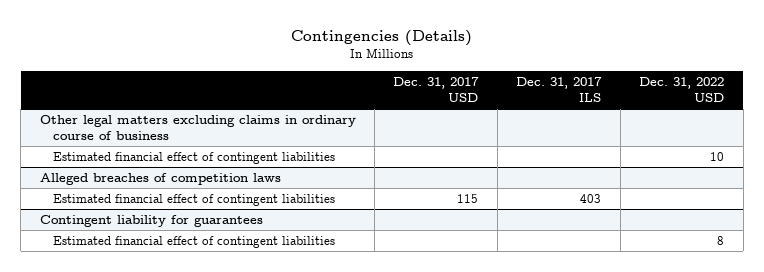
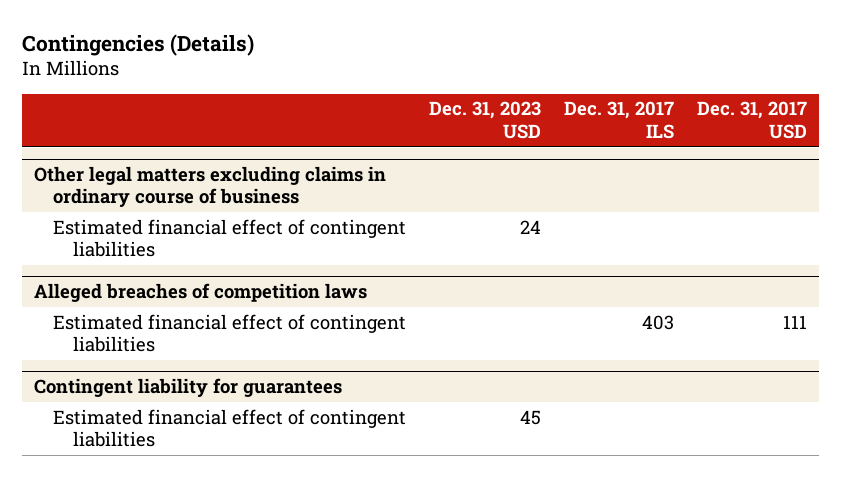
[639,77,725,102] Dec. 31, 2022 USD -> none
none -> [429,101,542,139] Dec. 31, 2023 USD
[457,194,479,204] 115 -> [783,314,808,329] 111

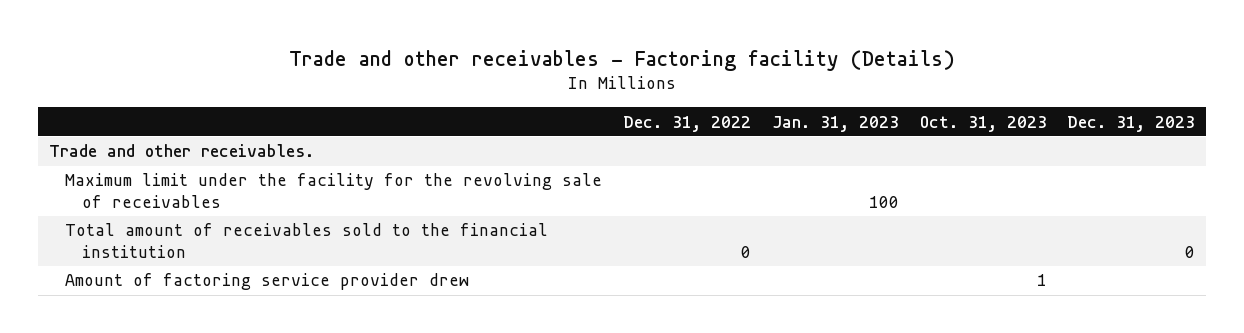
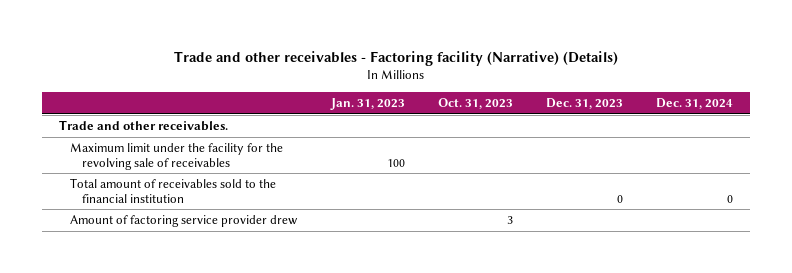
[288,49,955,71] Trade and other receivables - Factoring facility (Details) -> [174,51,619,67] Trade and other receivables - Factoring facility (Narrative) (Details)
[623,115,752,132] Dec. 31, 2022 -> none
none -> [656,98,734,110] Dec. 31, 2024
[1036,274,1047,287] 1 -> [506,215,513,224] 3

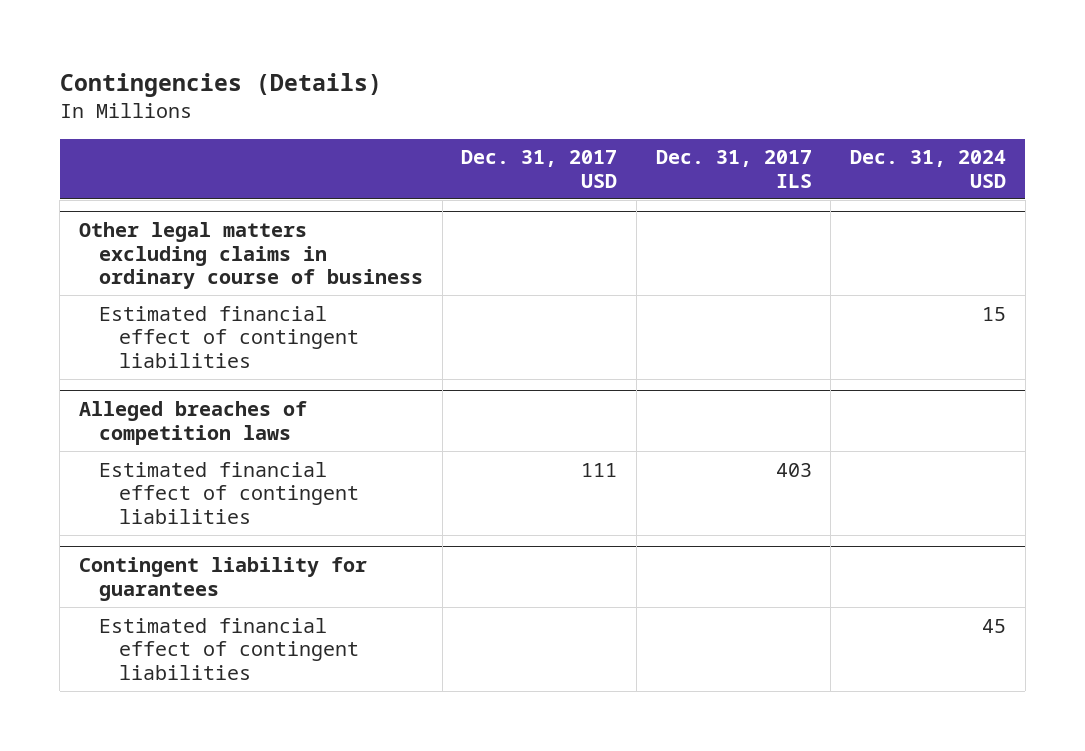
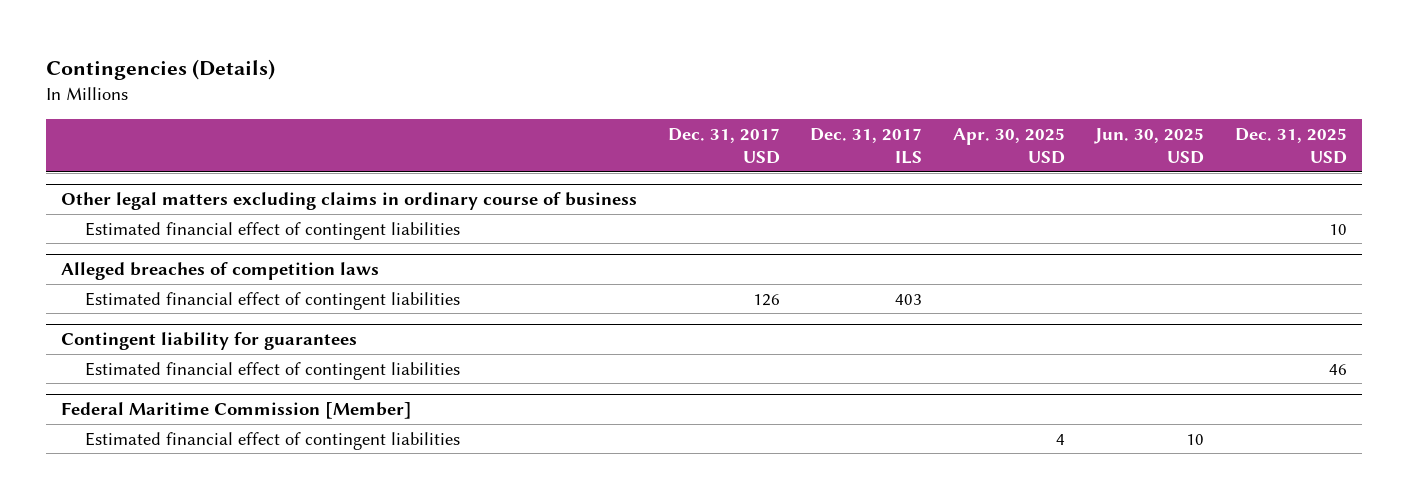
[849,150,1006,188] Dec. 31, 2024 USD -> none
none -> [952,127,1065,165] Apr. 30, 2025 USD
none -> [1094,127,1205,165] Jun. 30, 2025 USD
none -> [1234,127,1347,165] Dec. 31, 2025 USD
[581,462,618,477] 111 -> [752,293,780,306] 126
none -> [61,402,413,420] Federal Maritime Commission [Member]
none -> [84,431,460,450] Estimated financial effect of contingent liabilities

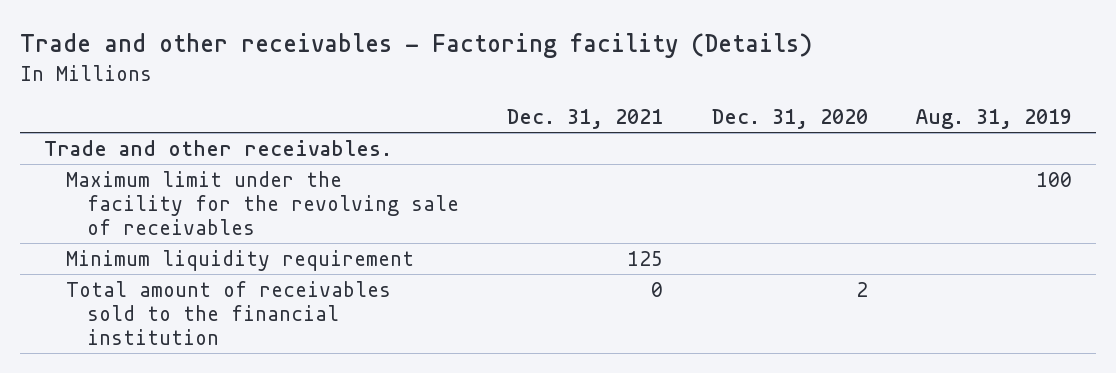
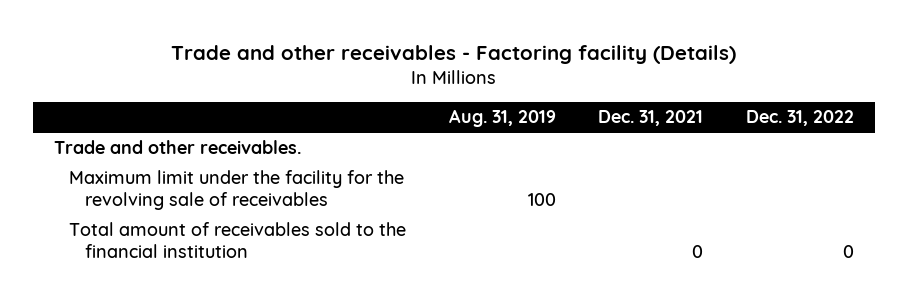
[711,109,868,130] Dec. 31, 2020 -> none
none -> [745,110,854,127] Dec. 31, 2022
[65,249,414,271] Minimum liquidity requirement -> none

